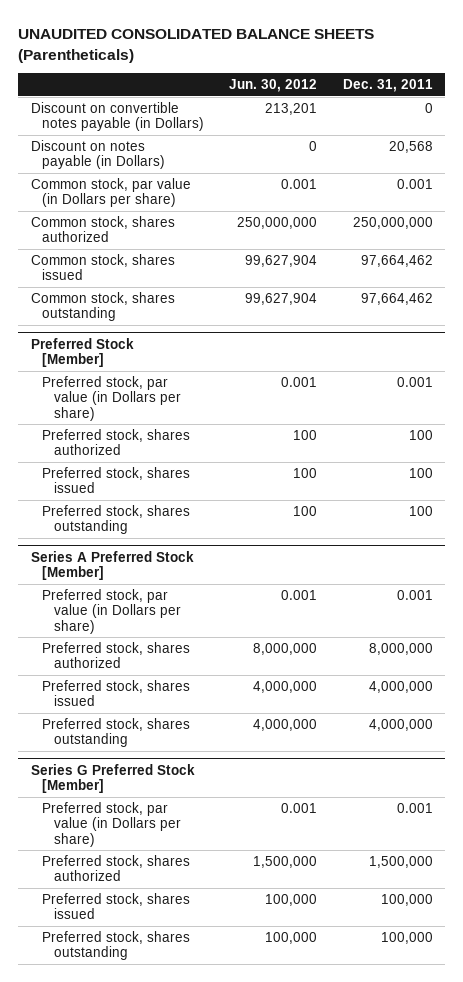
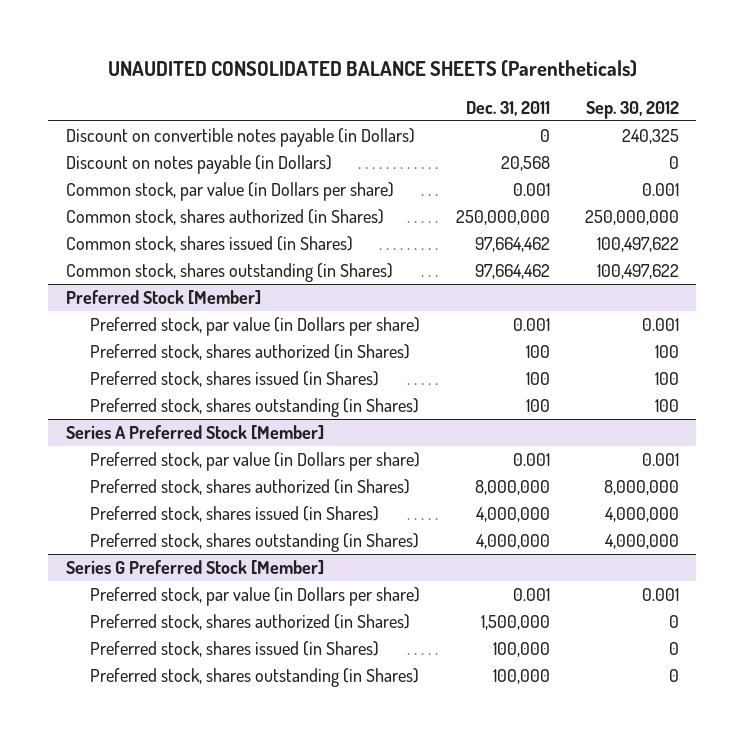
[229,78,318,92] Jun. 30, 2012 -> none
none -> [585,100,679,119] Sep. 30, 2012
[30,215,175,243] Common stock, shares authorized -> [65,209,384,226] Common stock, shares authorized (in Shares)
[30,253,175,281] Common stock, shares issued -> [65,236,353,253] Common stock, shares issued (in Shares)
[30,291,175,322] Common stock, shares outstanding -> [65,263,393,283] Common stock, shares outstanding (in Shares)
[42,428,191,456] Preferred stock, shares authorized -> [90,344,411,361] Preferred stock, shares authorized (in Shares)
[42,466,191,494] Preferred stock, shares issued -> [90,371,380,388] Preferred stock, shares issued (in Shares)
[42,504,191,535] Preferred stock, shares outstanding -> [90,398,420,418] Preferred stock, shares outstanding (in Shares)
[42,641,191,669] Preferred stock, shares authorized -> [90,479,411,496] Preferred stock, shares authorized (in Shares)
[42,679,191,707] Preferred stock, shares issued -> [90,506,380,523] Preferred stock, shares issued (in Shares)
[42,717,191,748] Preferred stock, shares outstanding -> [90,533,420,553] Preferred stock, shares outstanding (in Shares)
[42,854,191,882] Preferred stock, shares authorized -> [90,614,411,631] Preferred stock, shares authorized (in Shares)
[42,892,191,920] Preferred stock, shares issued -> [90,641,380,658] Preferred stock, shares issued (in Shares)
[42,930,191,961] Preferred stock, shares outstanding -> [90,668,420,688] Preferred stock, shares outstanding (in Shares)

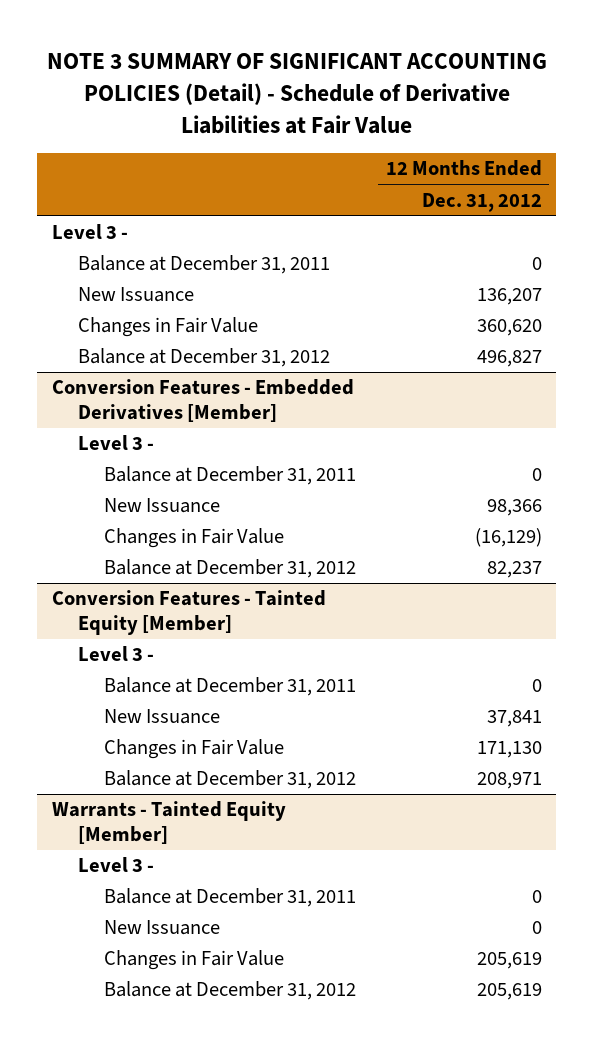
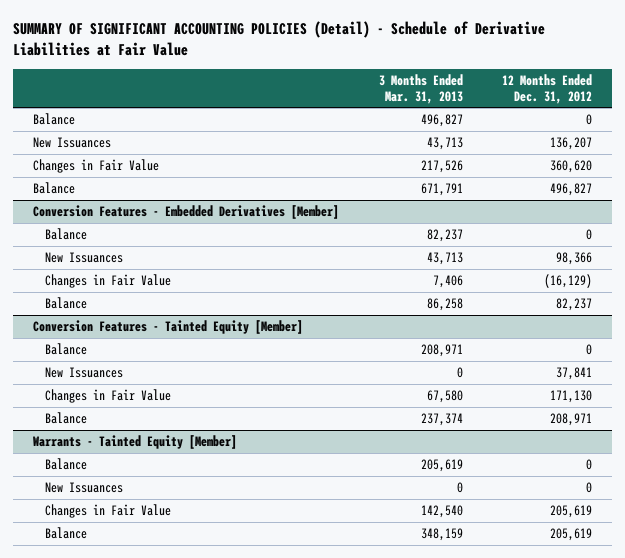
[46,53,547,134] NOTE 3 SUMMARY OF SIGNIFICANT ACCOUNTING POLICIES (Detail) - Schedule of Derivative Liabilities at Fair Value -> [13,21,546,57] SUMMARY OF SIGNIFICANT ACCOUNTING POLICIES (Detail) - Schedule of Derivative Liabilities at Fair Value
none -> [378,73,463,104] 3 Months Ended Mar. 31, 2013
[52,224,129,240] Level 3 - -> none
[78,255,331,275] Balance at December 31, 2011 -> [33,112,76,125] Balance
[78,287,195,303] New Issuance -> [33,136,112,148] New Issuances
[78,348,331,368] Balance at December 31, 2012 -> [33,181,76,194] Balance
[78,435,155,451] Level 3 - -> none
[103,466,356,486] Balance at December 31, 2011 -> [44,227,87,240] Balance
[103,498,220,514] New Issuance -> [44,251,123,263] New Issuances
[103,559,356,579] Balance at December 31, 2012 -> [44,296,87,309] Balance
[78,646,155,662] Level 3 - -> none
[103,677,356,697] Balance at December 31, 2011 -> [44,342,87,355] Balance
[103,709,220,725] New Issuance -> [44,366,123,378] New Issuances
[103,770,356,790] Balance at December 31, 2012 -> [44,411,87,424] Balance
[78,857,155,873] Level 3 - -> none
[103,888,356,908] Balance at December 31, 2011 -> [44,457,87,470] Balance
[103,920,220,936] New Issuance -> [44,481,123,493] New Issuances
[103,981,356,1001] Balance at December 31, 2012 -> [44,526,87,539] Balance

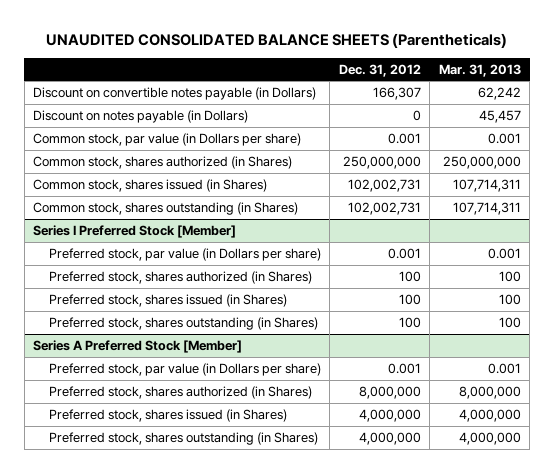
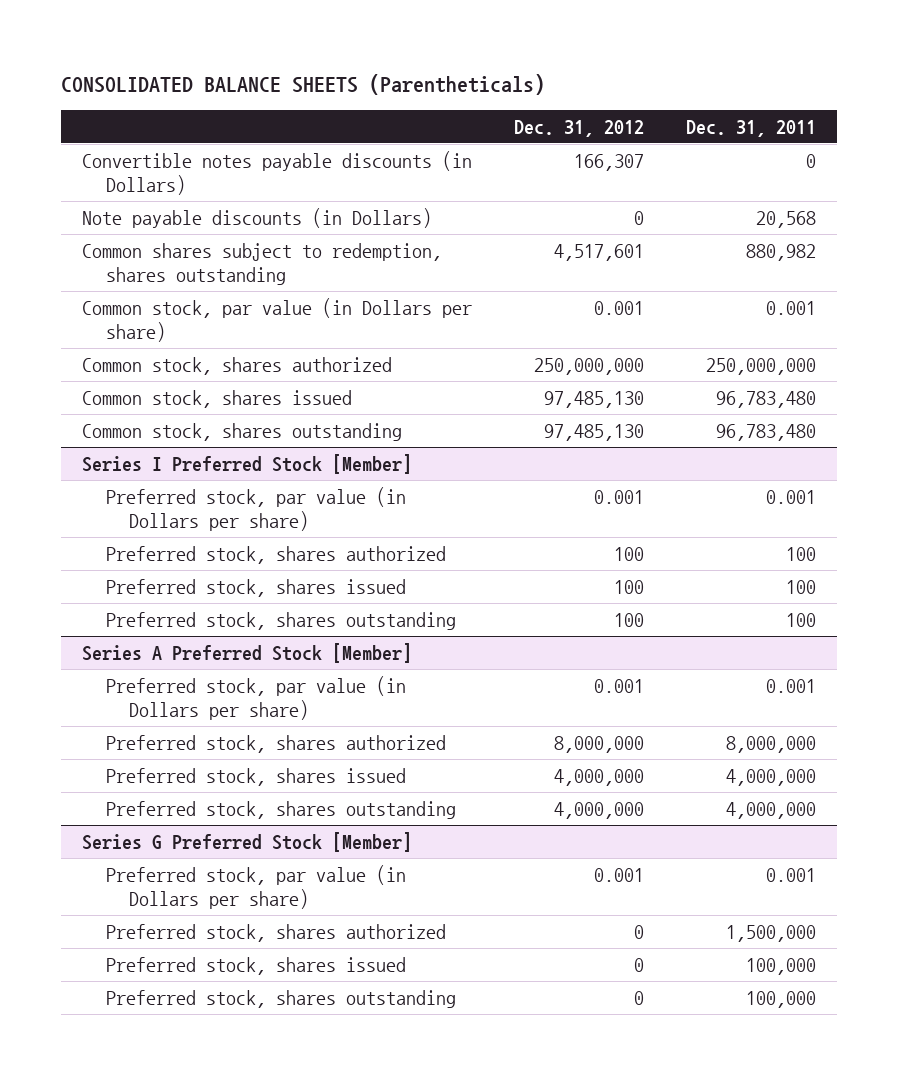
[46,32,508,48] UNAUDITED CONSOLIDATED BALANCE SHEETS (Parentheticals) -> [60,73,545,95] CONSOLIDATED BALANCE SHEETS (Parentheticals)
[438,63,521,77] Mar. 31, 2013 -> none
none -> [686,119,817,137] Dec. 31, 2011
[33,87,317,101] Discount on convertible notes payable (in Dollars) -> [81,150,472,196] Convertible notes payable discounts (in Dollars)
[33,110,249,124] Discount on notes payable (in Dollars) -> [81,207,432,228] Note payable discounts (in Dollars)
none -> [81,242,442,286] Common shares subject to redemption, shares outstanding
[33,156,293,170] Common stock, shares authorized (in Shares) -> [81,356,392,375] Common stock, shares authorized
[33,179,268,193] Common stock, shares issued (in Shares) -> [81,389,352,408] Common stock, shares issued
[347,179,421,193] 102,002,731 -> [543,390,644,408] 97,485,130
[33,202,299,216] Common stock, shares outstanding (in Shares) -> [81,422,402,441] Common stock, shares outstanding
[347,202,421,216] 102,002,731 -> [543,423,644,441] 97,485,130
[48,271,312,285] Preferred stock, shares authorized (in Shares) -> [105,545,446,564] Preferred stock, shares authorized
[48,294,287,308] Preferred stock, shares issued (in Shares) -> [105,578,406,597] Preferred stock, shares issued
[48,317,318,331] Preferred stock, shares outstanding (in Shares) -> [105,611,456,630] Preferred stock, shares outstanding
[48,386,312,400] Preferred stock, shares authorized (in Shares) -> [105,734,446,753] Preferred stock, shares authorized
[48,409,287,423] Preferred stock, shares issued (in Shares) -> [105,767,406,786] Preferred stock, shares issued
[48,432,318,446] Preferred stock, shares outstanding (in Shares) -> [105,800,456,819] Preferred stock, shares outstanding
none -> [81,831,412,852] Series G Preferred Stock [Member]
none -> [105,864,406,910] Preferred stock, par value (in Dollars per share)
none -> [105,923,446,942] Preferred stock, shares authorized
none -> [105,956,406,975] Preferred stock, shares issued
none -> [105,989,456,1008] Preferred stock, shares outstanding

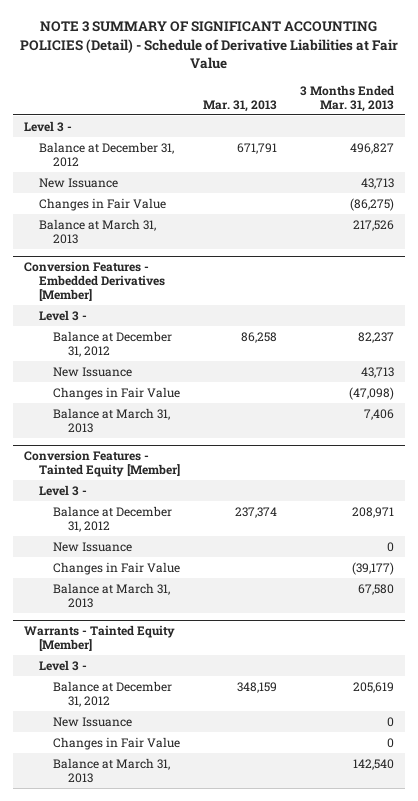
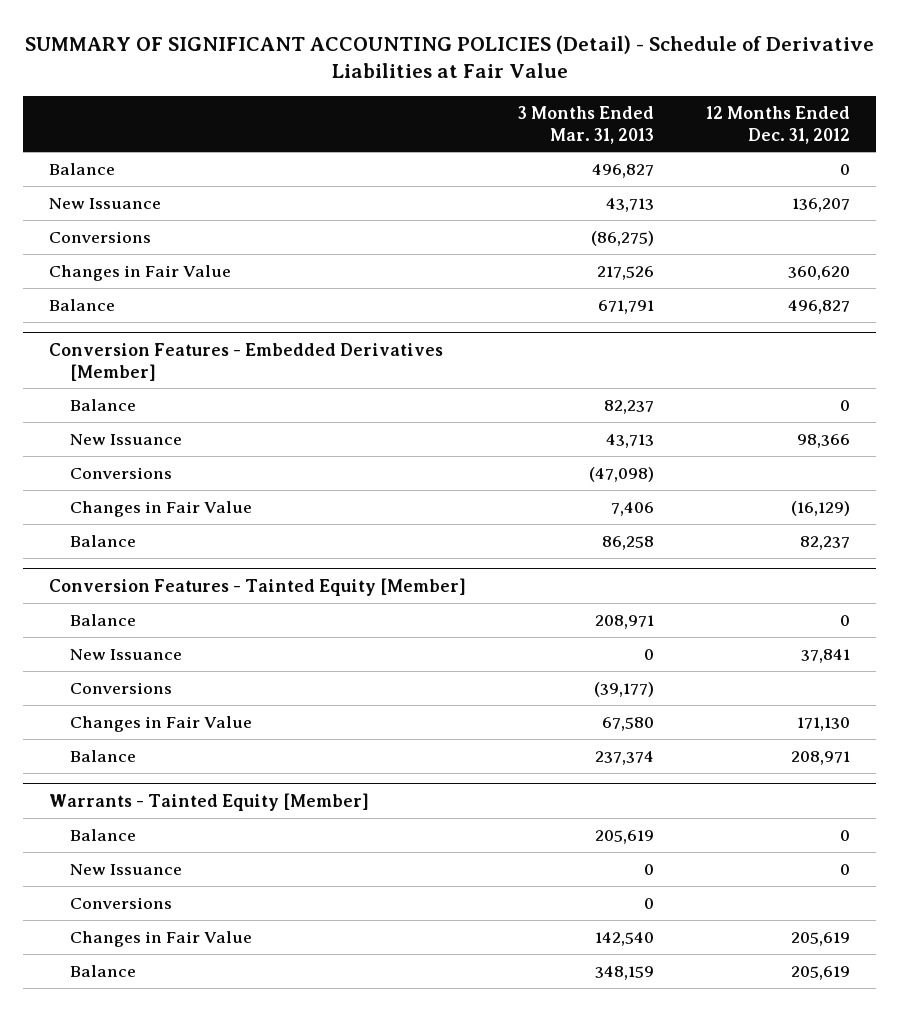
[19,21,398,70] NOTE 3 SUMMARY OF SIGNIFICANT ACCOUNTING POLICIES (Detail) - Schedule of Derivative Liabilities at Fair Value -> [24,34,874,79] SUMMARY OF SIGNIFICANT ACCOUNTING POLICIES (Detail) - Schedule of Derivative Liabilities at Fair Value
[203,99,278,112] Mar. 31, 2013 -> none
none -> [705,105,850,144] 12 Months Ended Dec. 31, 2012
[23,120,72,132] Level 3 - -> none
[38,141,174,167] Balance at December 31, 2012 -> [49,162,116,175] Balance
[38,218,156,244] Balance at March 31, 2013 -> none
none -> [49,230,152,243] Conversions
[349,197,394,211] (86,275) -> [597,265,655,280] 217,526
none -> [49,298,116,311] Balance
[38,309,87,321] Level 3 - -> none
[53,330,173,357] Balance at December 31, 2012 -> [69,398,136,411] Balance
[53,407,171,433] Balance at March 31, 2013 -> none
none -> [69,466,172,479] Conversions
[348,386,394,400] (47,098) -> [611,501,655,516] 7,406
none -> [69,534,136,547] Balance
[38,484,87,496] Level 3 - -> none
[53,505,173,532] Balance at December 31, 2012 -> [69,613,136,626] Balance
[53,582,171,608] Balance at March 31, 2013 -> none
none -> [69,681,172,694] Conversions
[351,561,394,575] (39,177) -> [602,716,655,731] 67,580
none -> [69,749,136,762] Balance
[38,659,87,671] Level 3 - -> none
[53,680,173,707] Balance at December 31, 2012 -> [69,828,136,841] Balance
[53,757,171,783] Balance at March 31, 2013 -> none
none -> [69,896,172,909] Conversions
[386,737,394,748] 0 -> [595,931,655,946] 142,540
none -> [69,964,136,977] Balance

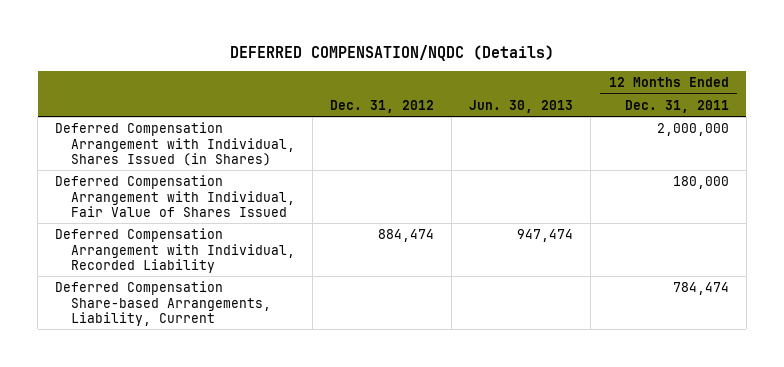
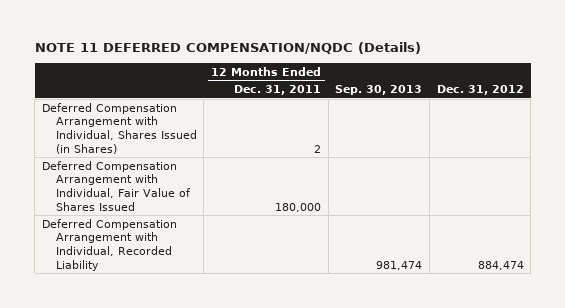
[230,45,555,62] DEFERRED COMPENSATION/NQDC (Details) -> [34,41,421,54] NOTE 11 DEFERRED COMPENSATION/NQDC (Details)
[469,99,574,113] Jun. 30, 2013 -> none
none -> [335,84,423,95] Sep. 30, 2013
[656,123,729,137] 2,000,000 -> [314,144,322,153] 2
[55,281,271,327] Deferred Compensation Share-based Arrangements, Liability, Current -> none

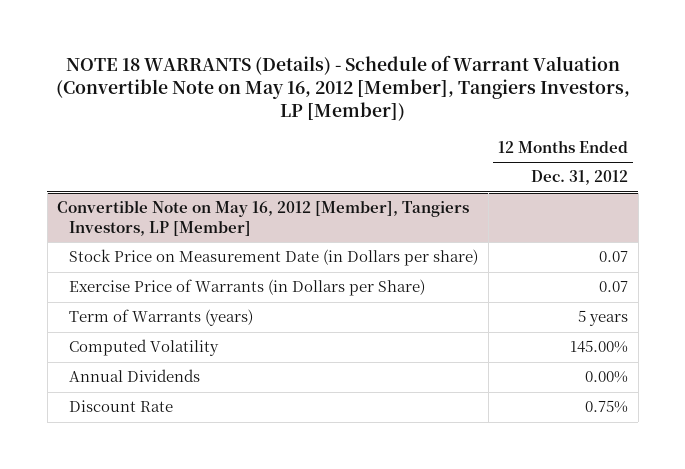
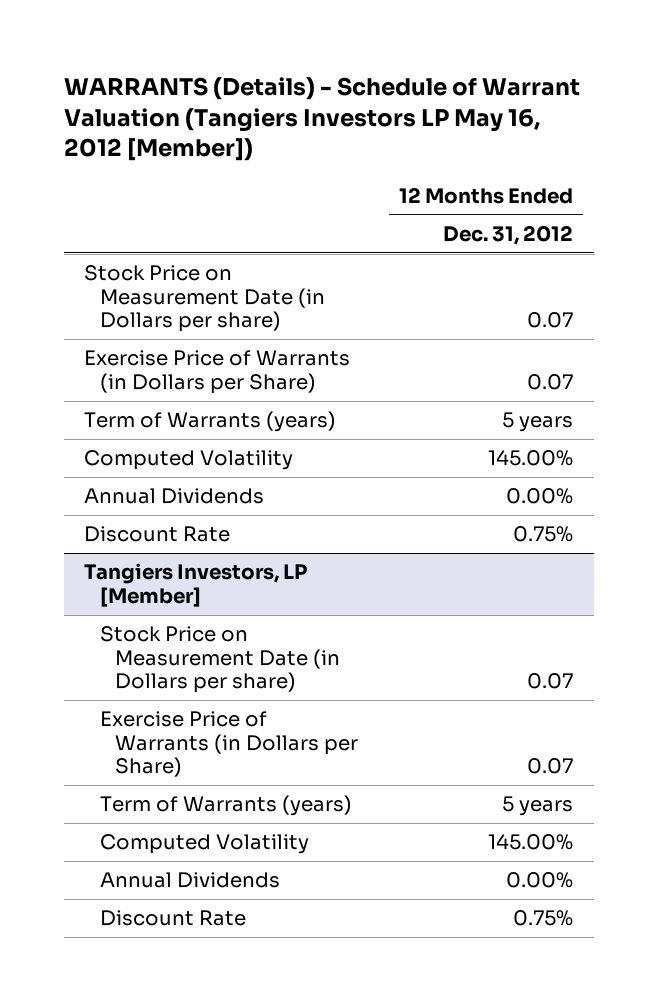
[55,54,630,122] NOTE 18 WARRANTS (Details) - Schedule of Warrant Valuation (Convertible Note on May 16, 2012 [Member], Tangiers Investors, LP [Member]) -> [63,76,580,162] WARRANTS (Details) - Schedule of Warrant Valuation (Tangiers Investors LP May 16, 2012 [Member])
[57,200,470,236] Convertible Note on May 16, 2012 [Member], Tangiers Investors, LP [Member] -> none
none -> [84,563,308,607] Tangiers Investors, LP [Member]
none -> [99,626,340,694] Stock Price on Measurement Date (in Dollars per share)
none -> [99,711,358,778] Exercise Price of Warrants (in Dollars per Share)
none -> [99,795,352,817] Term of Warrants (years)
none -> [99,834,309,855] Computed Volatility
none -> [99,872,280,889] Annual Dividends
none -> [99,910,246,927] Discount Rate

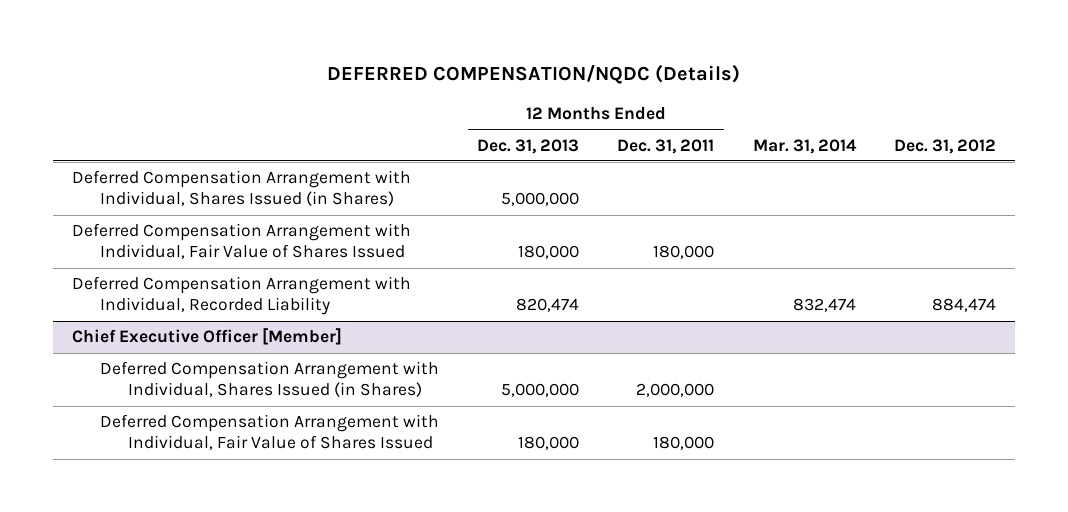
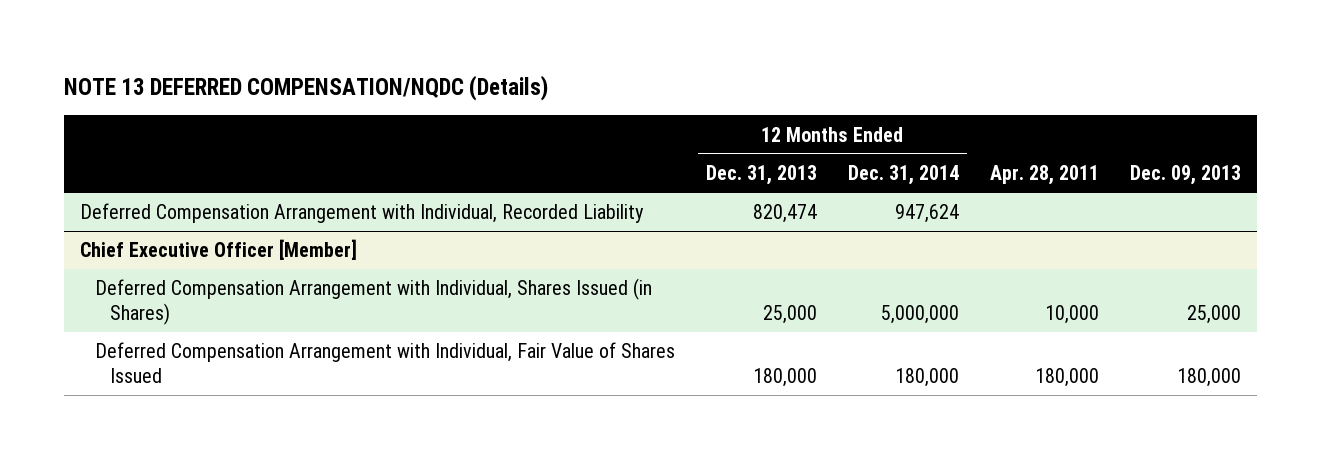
[326,64,740,85] DEFERRED COMPENSATION/NQDC (Details) -> [63,75,548,102] NOTE 13 DEFERRED COMPENSATION/NQDC (Details)
[617,138,715,154] Dec. 31, 2011 -> none
[752,138,857,154] Mar. 31, 2014 -> none
[893,138,996,154] Dec. 31, 2012 -> none
none -> [848,165,960,186] Dec. 31, 2014
none -> [990,165,1100,186] Apr. 28, 2011
none -> [1130,165,1242,186] Dec. 09, 2013
[72,170,412,207] Deferred Compensation Arrangement with Individual, Shares Issued (in Shares) -> none
[72,223,412,260] Deferred Compensation Arrangement with Individual, Fair Value of Shares Issued -> none
[501,383,580,398] 5,000,000 -> [762,304,817,324] 25,000

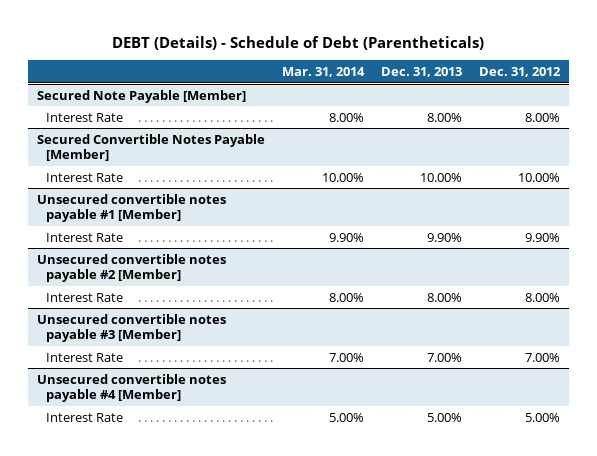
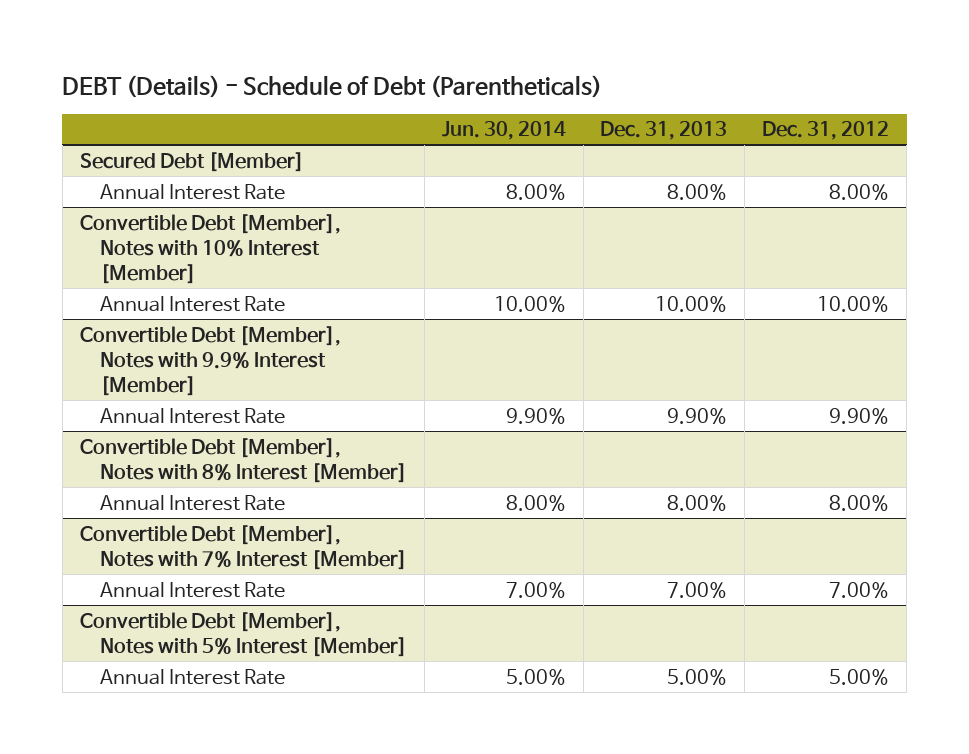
[281,66,365,77] Mar. 31, 2014 -> none
none -> [441,121,566,141] Jun. 30, 2014
[36,89,246,103] Secured Note Payable [Member] -> none
[36,133,265,162] Secured Convertible Notes Payable [Member] -> none
[36,193,226,223] Unsecured convertible notes payable #1 [Member] -> none
[36,253,226,283] Unsecured convertible notes payable #2 [Member] -> none
[36,313,226,343] Unsecured convertible notes payable #3 [Member] -> none
[36,373,226,403] Unsecured convertible notes payable #4 [Member] -> none
none -> [79,151,304,172] Secured Debt [Member]
[46,112,124,122] Interest Rate -> [99,183,285,200] Annual Interest Rate
none -> [79,213,341,284] Convertible Debt [Member], Notes with 10% Interest [Member]
[46,172,124,182] Interest Rate -> [99,295,285,312] Annual Interest Rate
none -> [79,325,341,396] Convertible Debt [Member], Notes with 9.9% Interest [Member]
[46,232,124,242] Interest Rate -> [99,407,285,424] Annual Interest Rate
none -> [79,437,407,483] Convertible Debt [Member], Notes with 8% Interest [Member]
[46,292,124,302] Interest Rate -> [99,494,285,511] Annual Interest Rate
none -> [79,524,407,570] Convertible Debt [Member], Notes with 7% Interest [Member]
[46,352,124,362] Interest Rate -> [99,581,285,598] Annual Interest Rate
none -> [79,611,407,657] Convertible Debt [Member], Notes with 5% Interest [Member]
[46,412,124,422] Interest Rate -> [99,668,285,685] Annual Interest Rate

